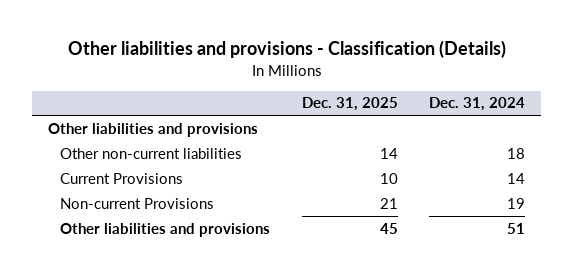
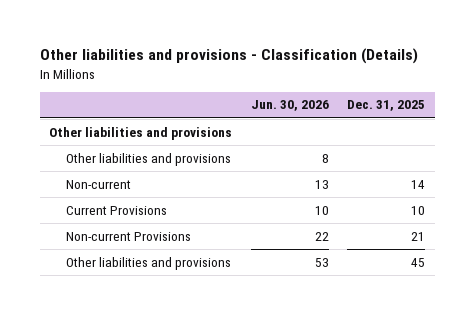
[429,97,526,112] Dec. 31, 2024 -> none
none -> [250,100,329,112] Jun. 30, 2026
none -> [65,152,231,166] Other liabilities and provisions
[59,147,242,159] Other non-current liabilities -> [65,179,131,189] Non-current

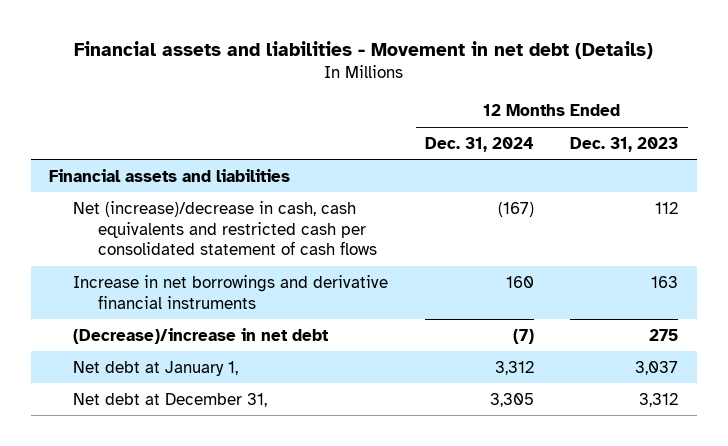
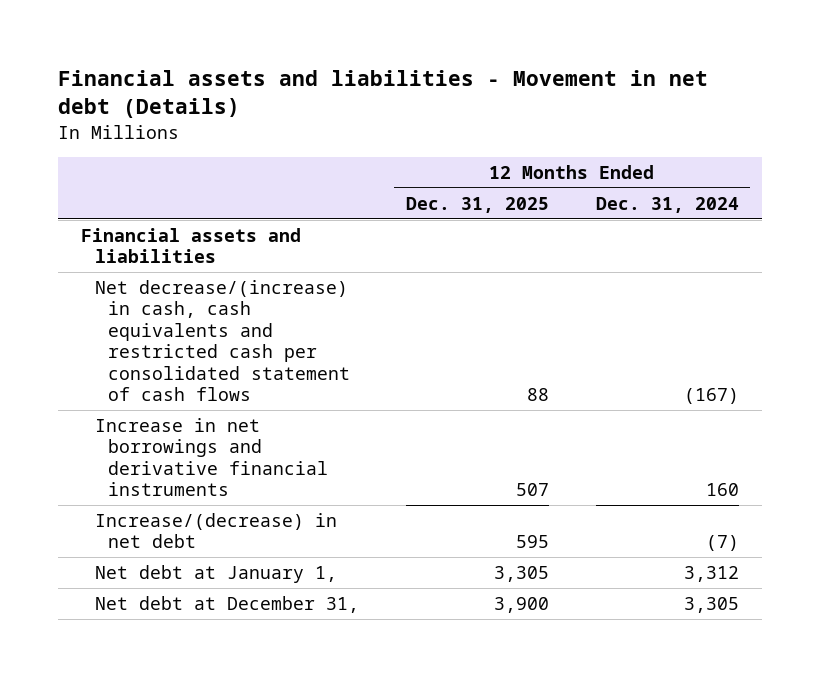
[570,136,679,152] Dec. 31, 2023 -> none
none -> [405,196,549,213] Dec. 31, 2025
[73,200,377,256] Net (increase)/decrease in cash, cash equivalents and restricted cash per consolidated statement of cash flows -> [94,279,350,402] Net decrease/(increase) in cash, cash equivalents and restricted cash per consolidated statement of cash flows
[73,327,330,344] (Decrease)/increase in net debt -> [94,512,337,549] Increase/(decrease) in net debt

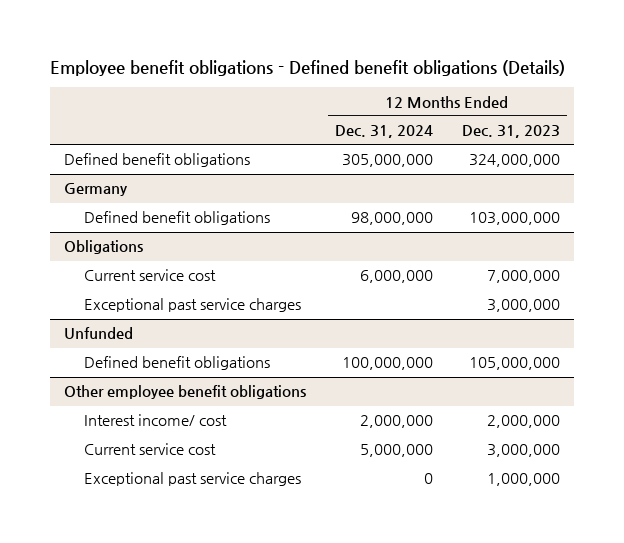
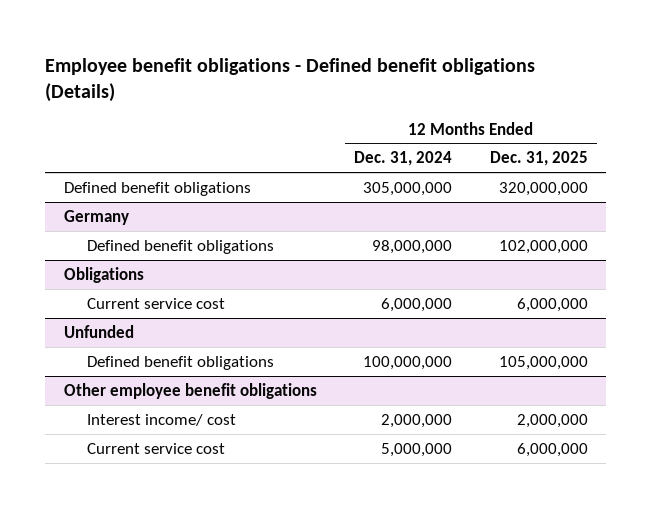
[461,125,560,139] Dec. 31, 2023 -> none
none -> [489,151,588,167] Dec. 31, 2025
[83,298,301,313] Exceptional past service charges -> none
[83,472,301,487] Exceptional past service charges -> none

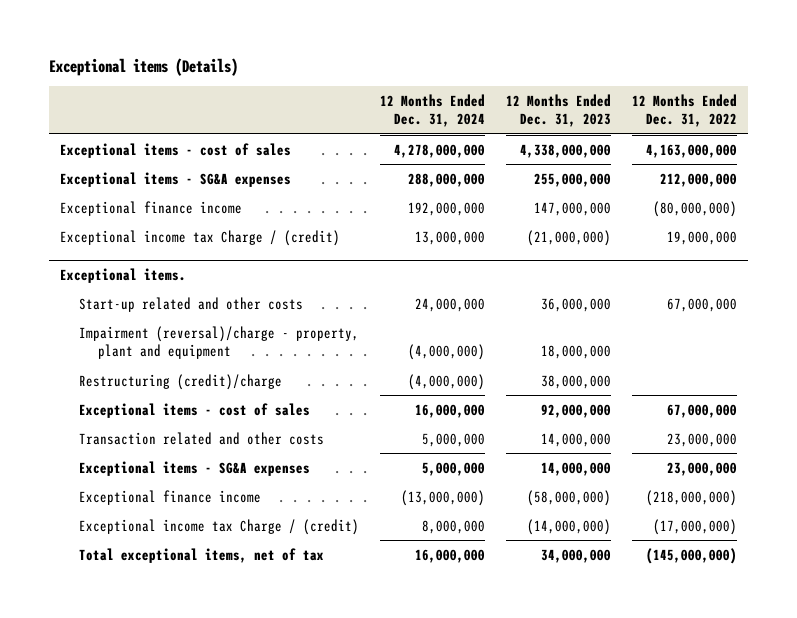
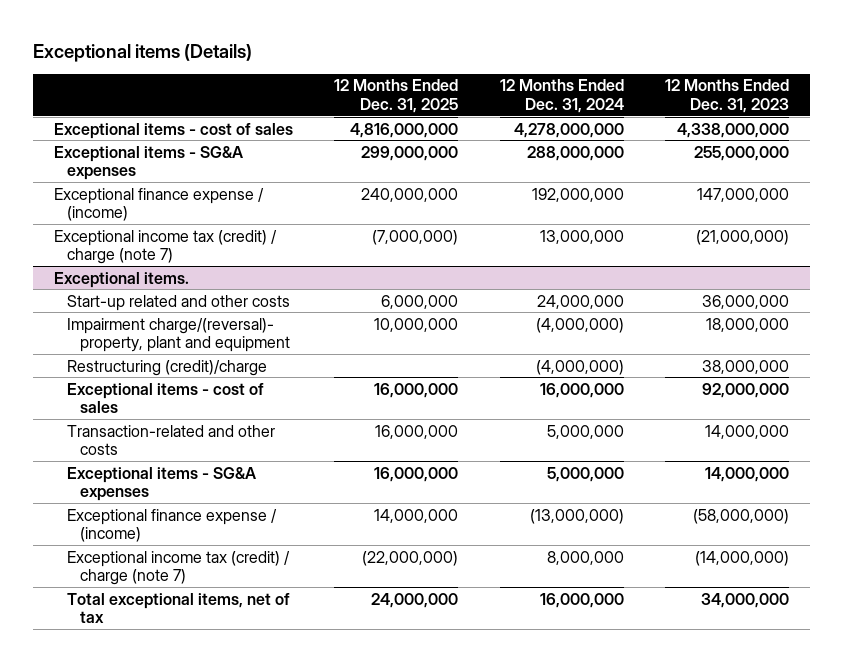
[632,93,738,128] 12 Months Ended Dec. 31, 2022 -> none
none -> [334,79,459,113] 12 Months Ended Dec. 31, 2025
[59,200,242,216] Exceptional finance income -> [53,187,264,222] Exceptional finance expense / (income)
[59,229,340,246] Exceptional income tax Charge / (credit) -> [53,229,277,265] Exceptional income tax (credit) / charge (note 7)
[78,325,359,360] Impairment (reversal)/charge - property, plant and equipment -> [66,317,290,353] Impairment charge/(reversal)- property, plant and equipment
[78,431,324,445] Transaction related and other costs -> [66,424,275,456] Transaction-related and other costs
[78,489,261,505] Exceptional finance income -> [66,508,277,543] Exceptional finance expense / (income)
[78,518,359,535] Exceptional income tax Charge / (credit) -> [66,550,290,586] Exceptional income tax (credit) / charge (note 7)

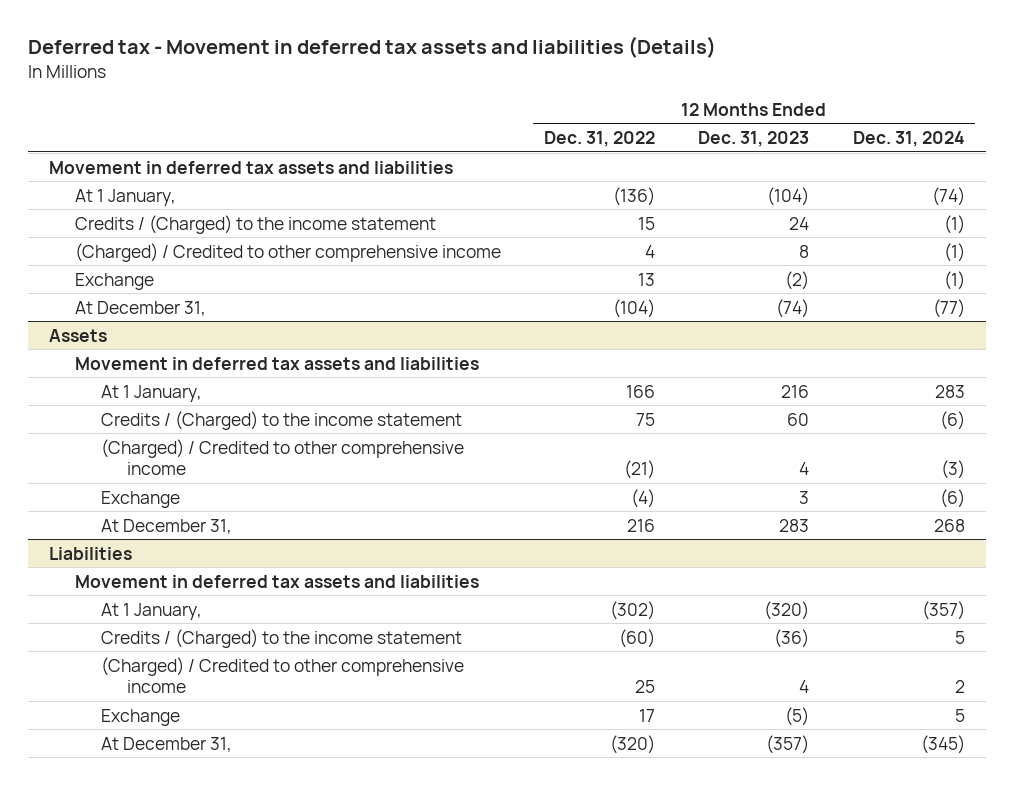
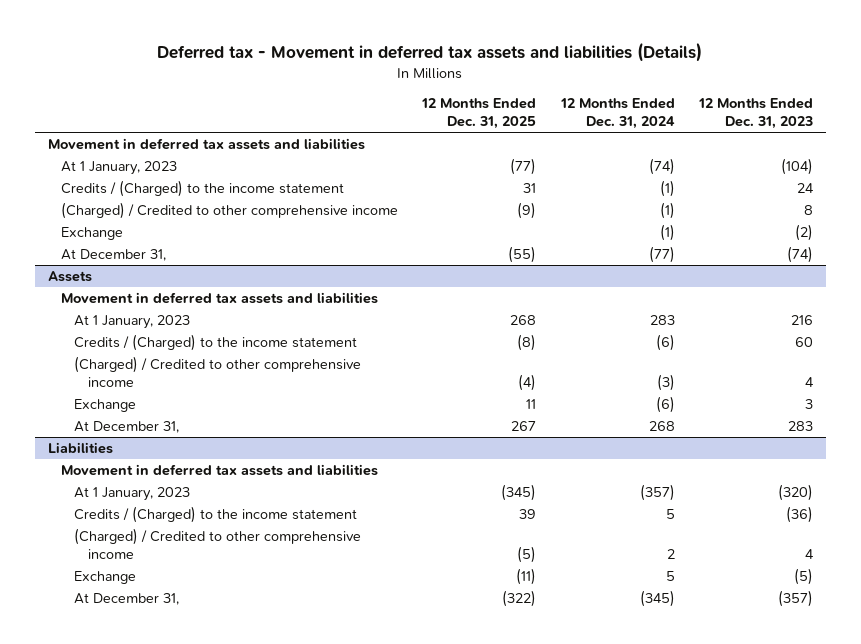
[544,131,656,148] Dec. 31, 2022 -> none
none -> [421,97,537,130] 12 Months Ended Dec. 31, 2025
[75,188,177,206] At 1 January, -> [60,160,177,175] At 1 January, 2023
[100,384,202,402] At 1 January, -> [74,314,191,329] At 1 January, 2023
[100,602,202,620] At 1 January, -> [74,486,191,501] At 1 January, 2023

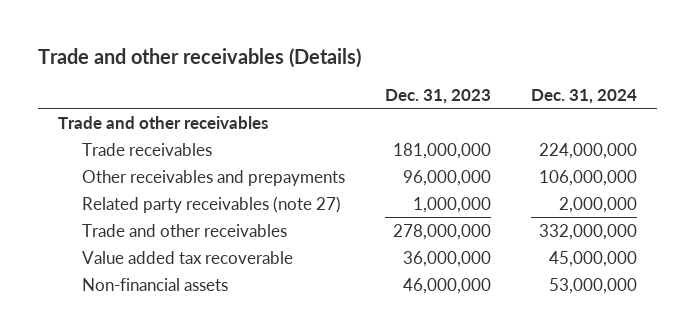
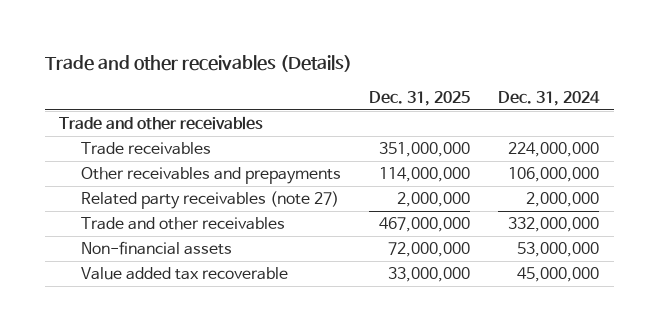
[385,88,492,104] Dec. 31, 2023 -> none
none -> [369,90,471,106] Dec. 31, 2025
[82,250,294,264] Value added tax recoverable -> [80,267,288,281] Value added tax recoverable

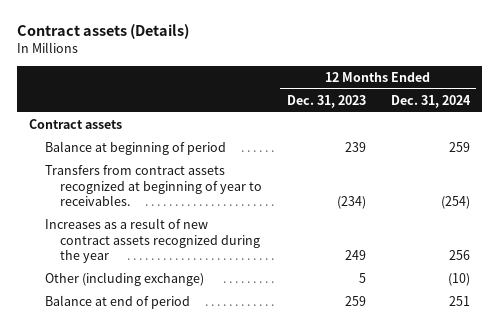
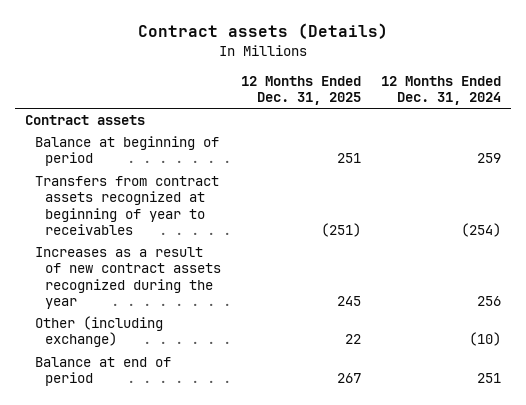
[286,94,366,108] Dec. 31, 2023 -> none
none -> [241,75,362,105] 12 Months Ended Dec. 31, 2025
[44,165,262,207] Transfers from contract assets recognized at beginning of year to receivables. -> [34,176,219,235] Transfers from contract assets recognized at beginning of year to receivables

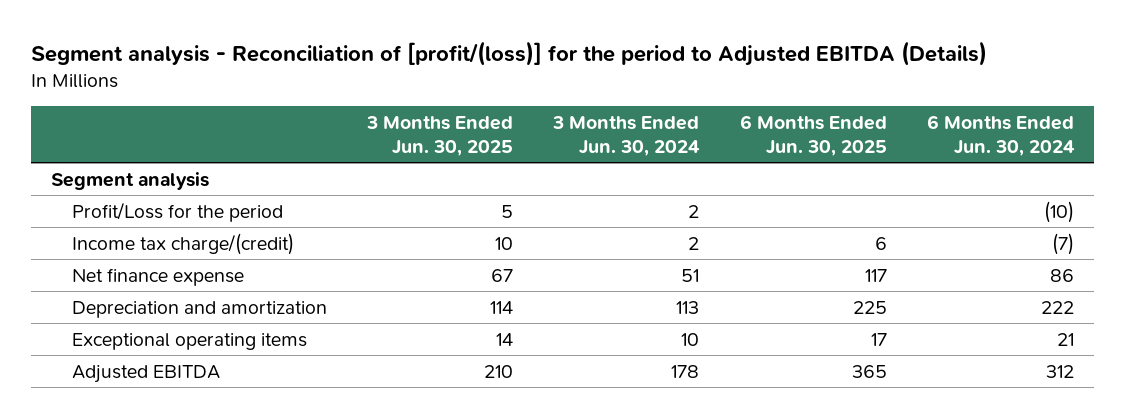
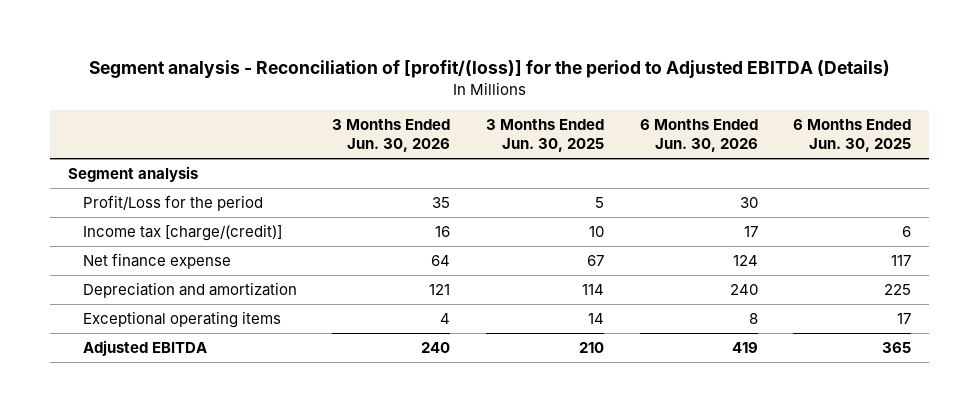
[552,116,701,156] 3 Months Ended Jun. 30, 2024 -> none
[926,115,1075,156] 6 Months Ended Jun. 30, 2024 -> none
none -> [332,119,451,153] 3 Months Ended Jun. 30, 2026
none -> [639,119,758,153] 6 Months Ended Jun. 30, 2026
[71,232,294,255] Income tax charge/(credit) -> [82,224,282,242] Income tax [charge/(credit)]

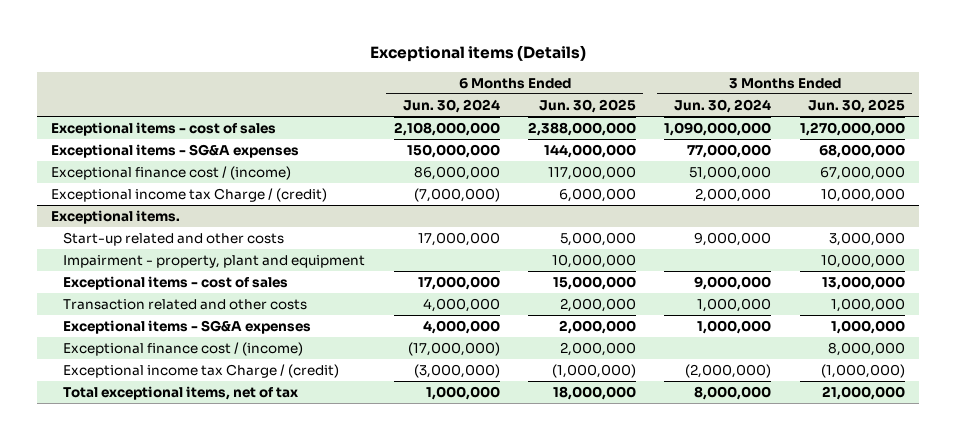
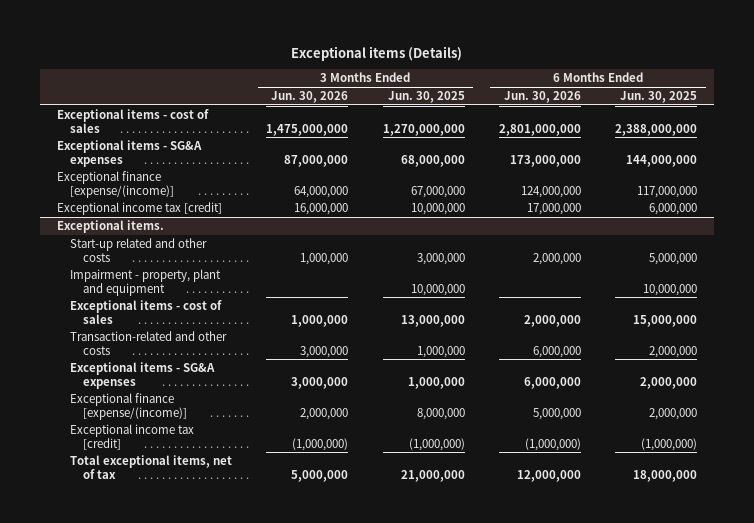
[402,99,500,114] Jun. 30, 2024 -> none
[674,99,772,114] Jun. 30, 2024 -> none
none -> [271,91,349,104] Jun. 30, 2026
none -> [503,91,581,104] Jun. 30, 2026
[51,166,292,181] Exceptional finance cost / (income) -> [57,171,175,198] Exceptional finance [expense/(income)]
[51,188,328,203] Exceptional income tax Charge / (credit) -> [57,202,223,216] Exceptional income tax [credit]
[63,299,308,311] Transaction related and other costs -> [70,331,228,355] Transaction-related and other costs
[63,342,304,357] Exceptional finance cost / (income) -> [70,393,188,420] Exceptional finance [expense/(income)]
[63,364,340,379] Exceptional income tax Charge / (credit) -> [70,424,195,450] Exceptional income tax [credit]

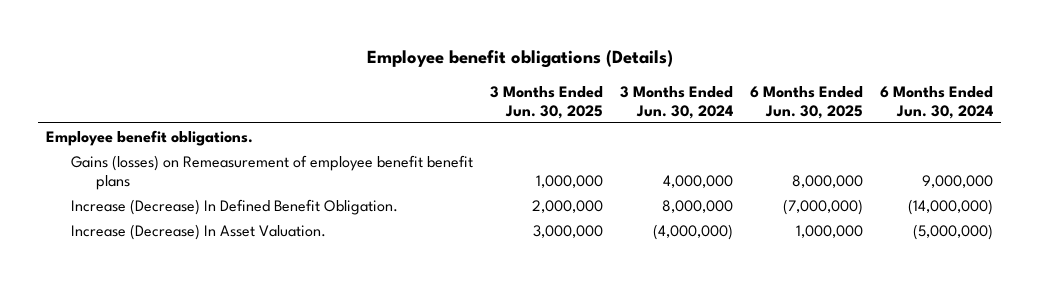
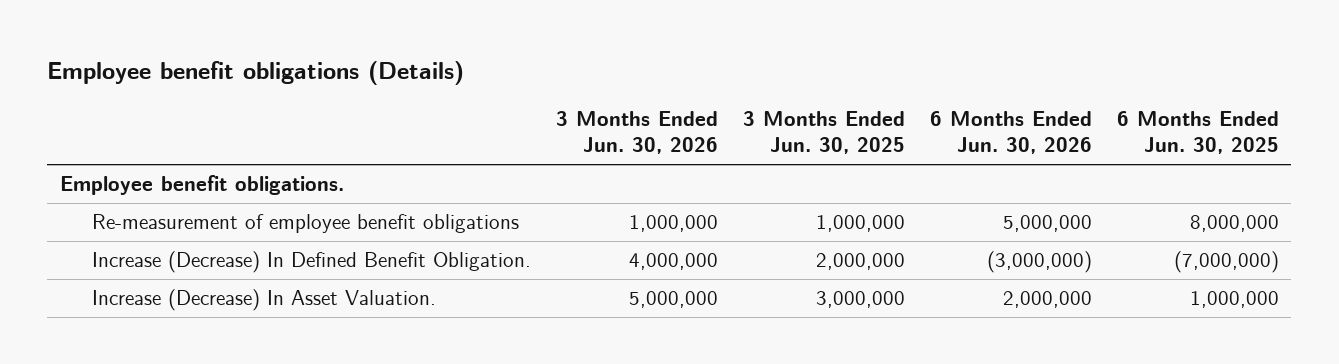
[620,85,734,119] 3 Months Ended Jun. 30, 2024 -> none
[879,85,993,119] 6 Months Ended Jun. 30, 2024 -> none
none -> [556,111,719,155] 3 Months Ended Jun. 30, 2026
none -> [930,111,1093,155] 6 Months Ended Jun. 30, 2026
[71,154,474,190] Gains (losses) on Remeasurement of employee benefit benefit plans -> [92,214,520,234] Re-measurement of employee benefit obligations

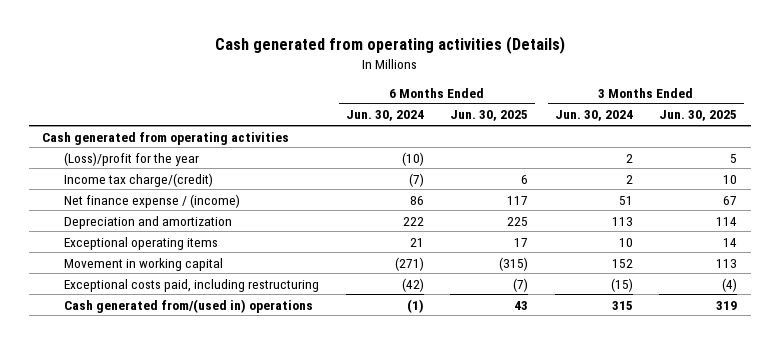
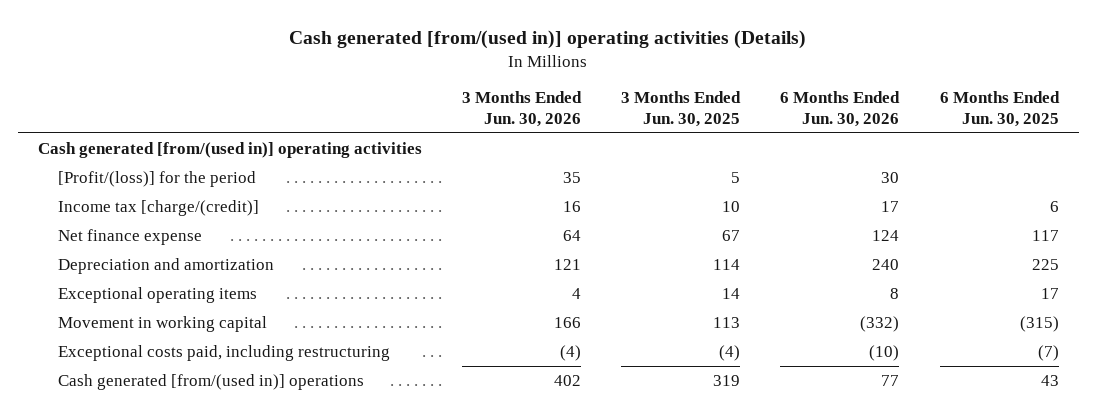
[214,36,565,55] Cash generated from operating activities (Details) -> [289,29,807,49] Cash generated [from/(used in)] operating activities (Details)
[345,110,424,122] Jun. 30, 2024 -> none
[554,110,633,122] Jun. 30, 2024 -> none
none -> [462,91,583,127] 3 Months Ended Jun. 30, 2026
none -> [780,91,901,127] 6 Months Ended Jun. 30, 2026
[42,131,290,145] Cash generated from operating activities -> [37,141,422,158] Cash generated [from/(used in)] operating activities
[64,151,200,166] (Loss)/profit for the year -> [58,170,257,187] [Profit/(loss)] for the period
[64,172,214,187] Income tax charge/(credit) -> [58,199,260,216] Income tax [charge/(credit)]
[64,193,241,208] Net finance expense / (income) -> [58,228,203,245] Net finance expense
[64,298,314,313] Cash generated from/(used in) operations -> [58,373,365,390] Cash generated [from/(used in)] operations

